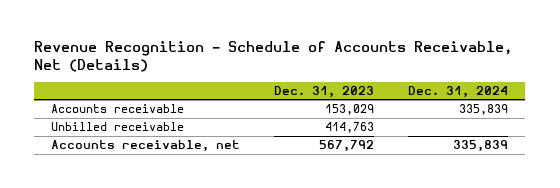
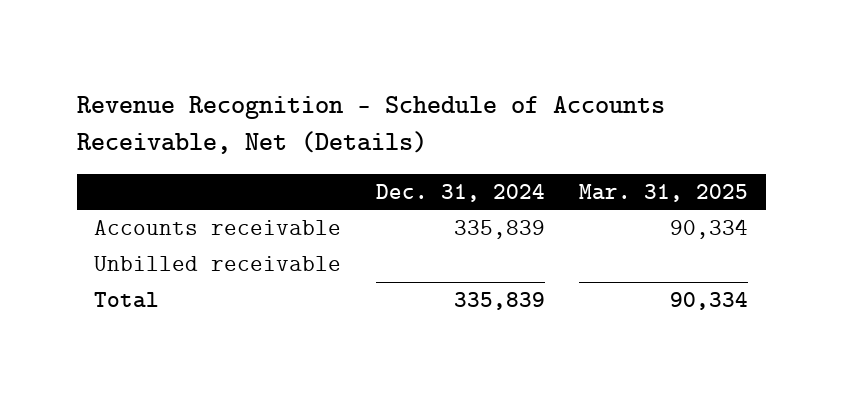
[274,86,375,99] Dec. 31, 2023 -> none
none -> [579,183,749,202] Mar. 31, 2025
[51,140,241,153] Accounts receivable, net -> [94,292,160,309] Total

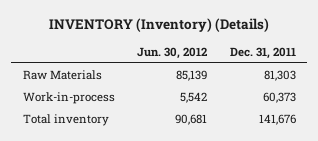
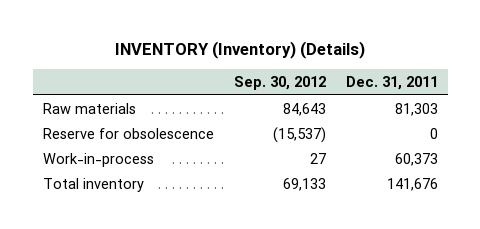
[137,47,208,60] Jun. 30, 2012 -> none
none -> [233,76,326,91] Sep. 30, 2012
[22,70,102,81] Raw Materials -> [42,102,136,114] Raw materials
none -> [42,127,214,139] Reserve for obsolescence

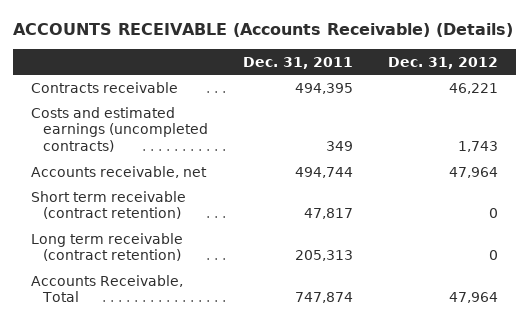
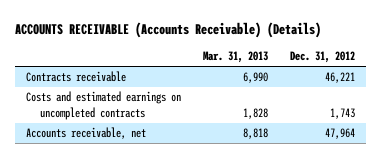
[243,57,354,70] Dec. 31, 2011 -> none
none -> [203,51,269,64] Mar. 31, 2013
[30,106,209,153] Costs and estimated earnings (uncompleted contracts) -> [25,91,181,120] Costs and estimated earnings on uncompleted contracts
[30,190,186,220] Short term receivable (contract retention) -> none
[30,232,183,262] Long term receivable (contract retention) -> none
[30,274,183,303] Accounts Receivable, Total -> none

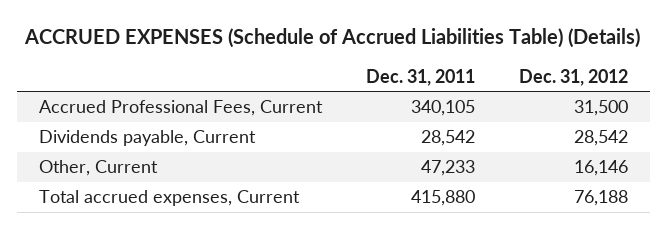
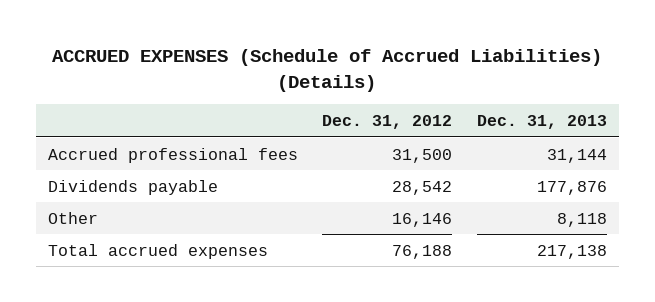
[24,27,641,48] ACCRUED EXPENSES (Schedule of Accrued Liabilities Table) (Details) -> [52,48,603,92] ACCRUED EXPENSES (Schedule of Accrued Liabilities) (Details)
[365,68,475,86] Dec. 31, 2011 -> none
none -> [476,114,607,129] Dec. 31, 2013
[38,100,323,117] Accrued Professional Fees, Current -> [47,147,298,163] Accrued professional fees
[38,130,256,147] Dividends payable, Current -> [47,179,218,195] Dividends payable
[38,160,158,177] Other, Current -> [47,211,98,224] Other
[38,190,300,207] Total accrued expenses, Current -> [47,243,268,259] Total accrued expenses

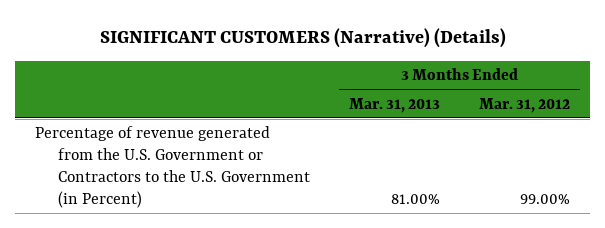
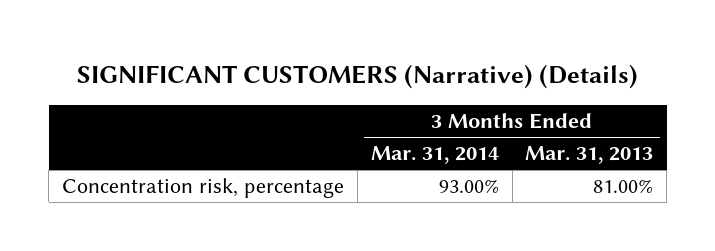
[479,97,571,113] Mar. 31, 2012 -> none
none -> [370,146,499,165] Mar. 31, 2014
[35,126,310,208] Percentage of revenue generated from the U.S. Government or Contractors to the U.S. Government (in Percent) -> [61,178,344,199] Concentration risk, percentage

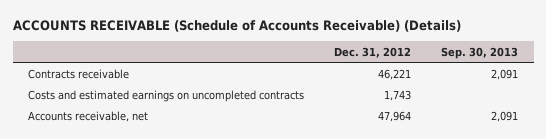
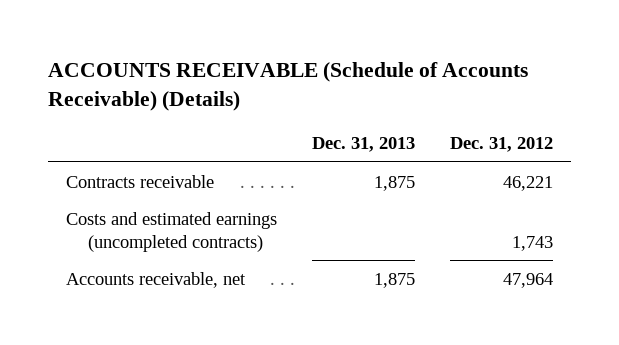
[441,46,519,59] Sep. 30, 2013 -> none
none -> [312,137,416,153] Dec. 31, 2013
[27,89,304,102] Costs and estimated earnings on uncompleted contracts -> [65,211,277,252] Costs and estimated earnings (uncompleted contracts)

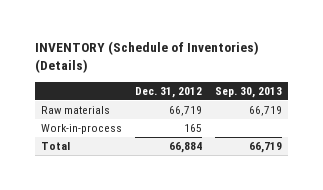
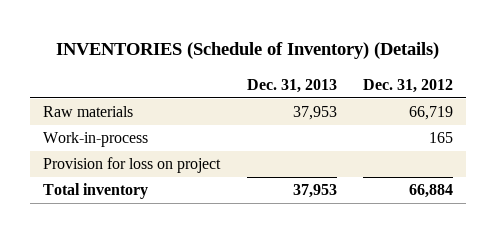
[34,41,259,74] INVENTORY (Schedule of Inventories) (Details) -> [56,42,440,60] INVENTORIES (Schedule of Inventory) (Details)
[214,86,282,98] Sep. 30, 2013 -> none
none -> [246,78,337,93] Dec. 31, 2013
none -> [43,157,222,174] Provision for loss on project
[41,141,71,150] Total -> [43,183,149,200] Total inventory

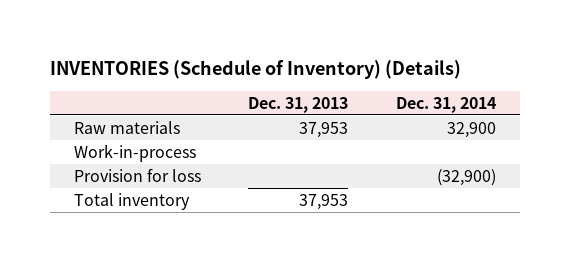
[363,78,454,93] Dec. 31, 2012 -> none
none -> [395,96,496,113] Dec. 31, 2014
[43,157,222,174] Provision for loss on project -> [74,167,202,182] Provision for loss

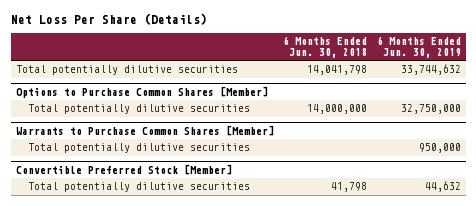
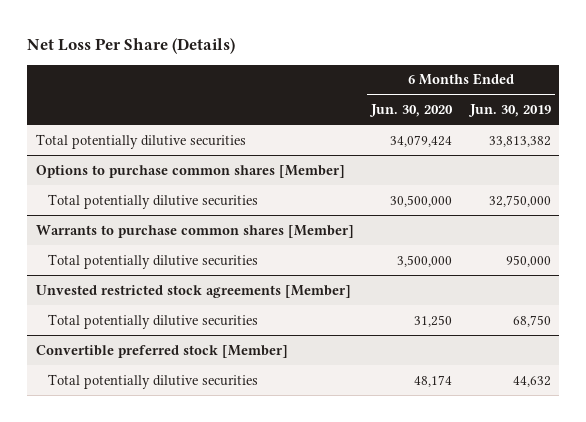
[283,36,368,58] 6 Months Ended Jun. 30, 2018 -> none
none -> [369,104,454,118] Jun. 30, 2020
[400,64,461,76] 33,744,632 -> [488,135,551,147] 33,813,382
[15,85,268,98] Options to Purchase Common Shares [Member] -> [35,164,345,178] Options to purchase common shares [Member]
[15,124,274,136] Warrants to Purchase Common Shares [Member] -> [35,224,354,238] Warrants to purchase common shares [Member]
none -> [35,284,351,298] Unvested restricted stock agreements [Member]
none -> [48,313,259,329] Total potentially dilutive securities
[15,163,232,175] Convertible Preferred Stock [Member] -> [35,344,288,358] Convertible preferred stock [Member]

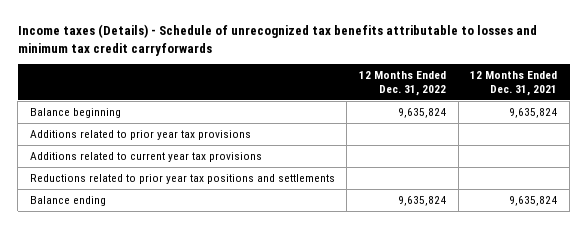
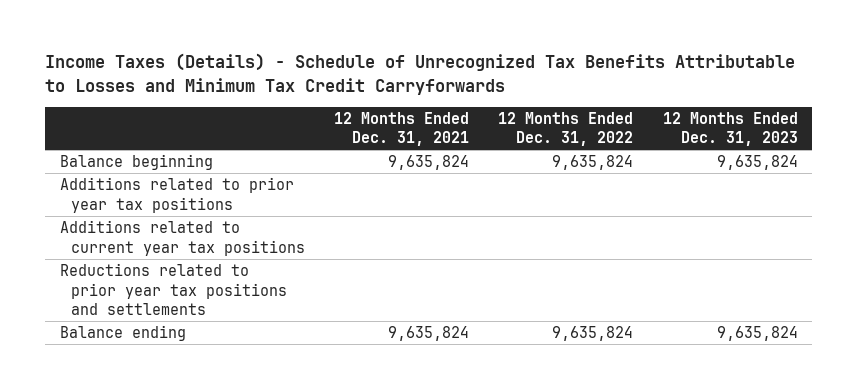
[17,24,537,56] Income taxes (Details) - Schedule of unrecognized tax benefits attributable to losses and minimum tax credit carryforwards -> [45,53,796,95] Income Taxes (Details) - Schedule of Unrecognized Tax Benefits Attributable to Losses and Minimum Tax Credit Carryforwards
none -> [662,111,798,147] 12 Months Ended Dec. 31, 2023
[29,130,251,141] Additions related to prior year tax provisions -> [59,177,294,213] Additions related to prior year tax positions
[29,152,262,163] Additions related to current year tax provisions -> [59,220,305,256] Additions related to current year tax positions

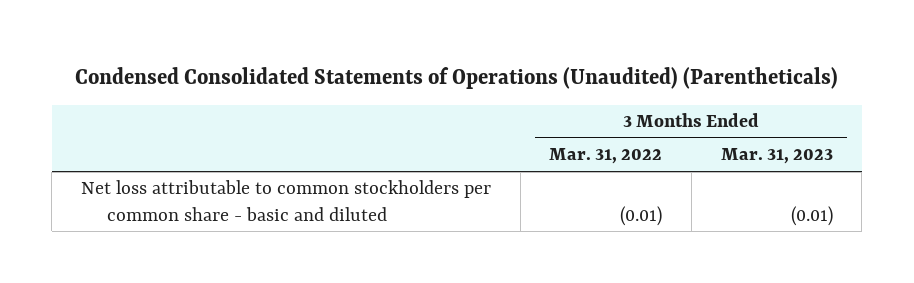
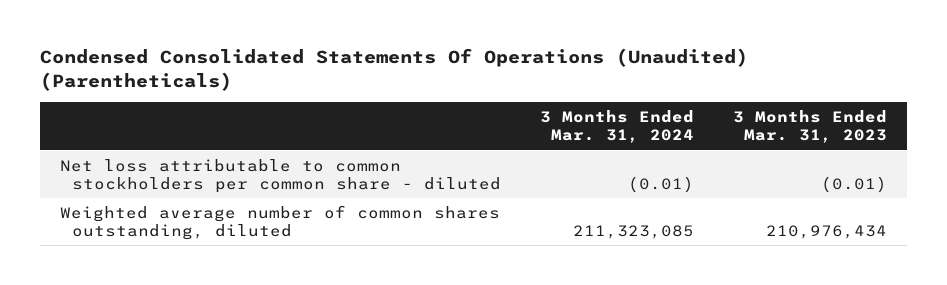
[74,67,838,90] Condensed Consolidated Statements of Operations (Unaudited) (Parentheticals) -> [39,48,748,91] Condensed Consolidated Statements Of Operations (Unaudited) (Parentheticals)
[549,148,663,165] Mar. 31, 2022 -> none
none -> [539,109,694,144] 3 Months Ended Mar. 31, 2024
[81,180,492,221] Net loss attributable to common stockholders per common share - basic and diluted -> [59,158,501,194] Net loss attributable to common stockholders per common share - diluted
none -> [59,204,500,241] Weighted average number of common shares outstanding, diluted

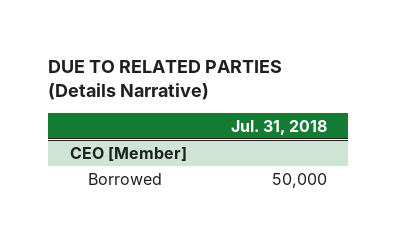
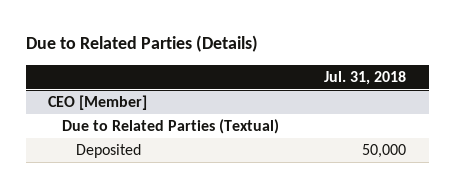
[48,59,283,101] DUE TO RELATED PARTIES (Details Narrative) -> [25,35,258,53] Due to Related Parties (Details)
none -> [62,119,280,135] Due to Related Parties (Textual)
[87,172,162,185] Borrowed -> [76,144,142,159] Deposited

